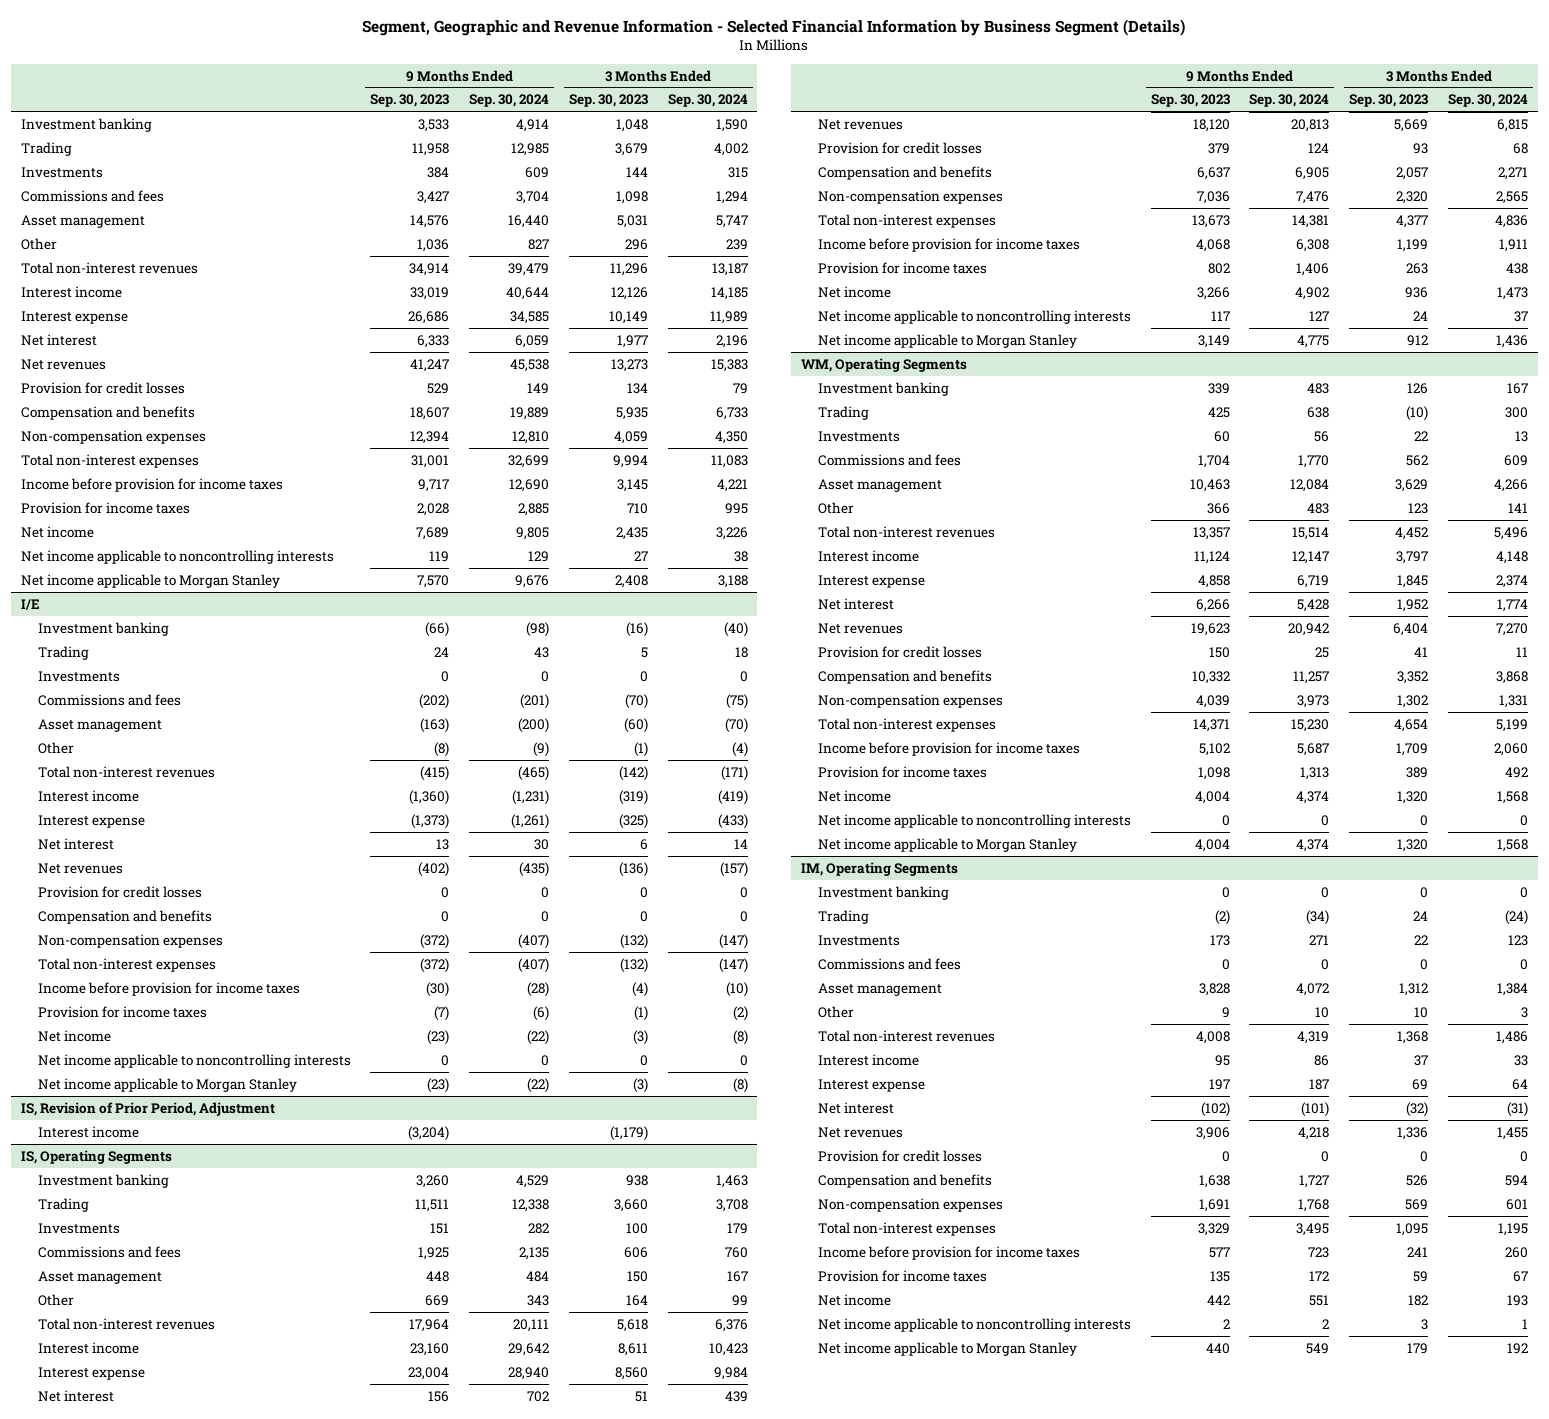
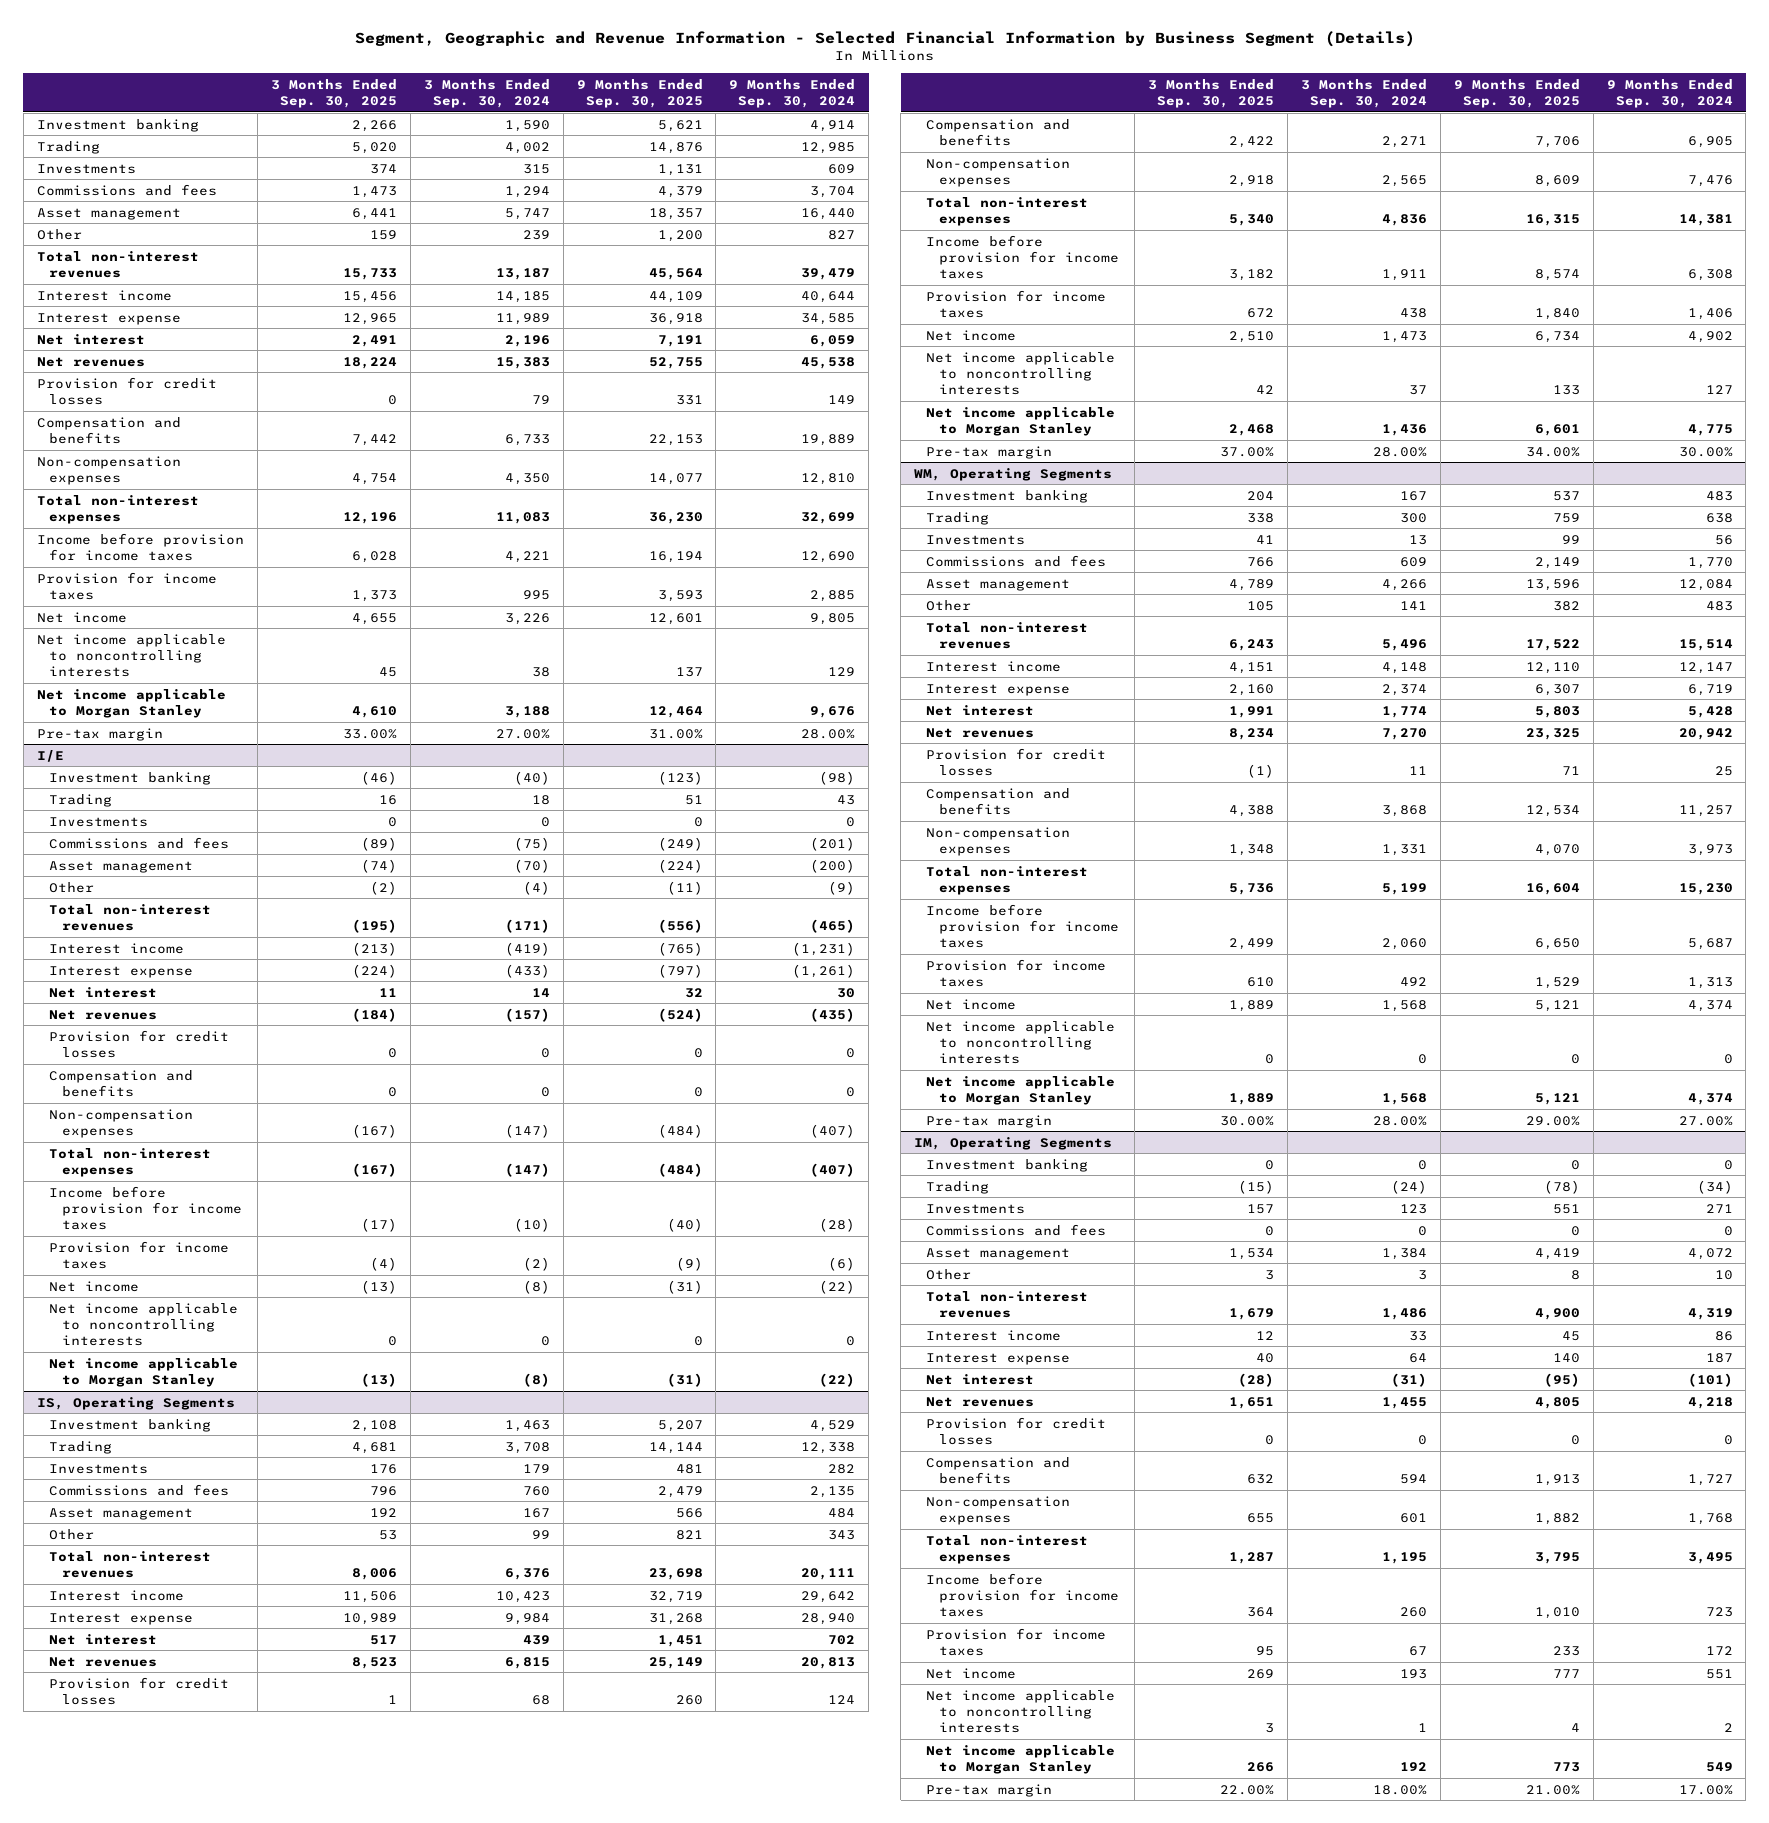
[370,94,450,108] Sep. 30, 2023 -> none
[568,94,648,108] Sep. 30, 2023 -> none
none -> [270,78,397,109] 3 Months Ended Sep. 30, 2025
none -> [576,78,703,109] 9 Months Ended Sep. 30, 2025
none -> [36,727,163,741] Pre-tax margin
[20,1101,275,1116] IS, Revision of Prior Period, Adjustment -> none
[37,1125,139,1138] Interest income -> none
none -> [926,445,1053,459] Pre-tax margin
none -> [926,1114,1053,1128] Pre-tax margin
none -> [926,1783,1053,1797] Pre-tax margin

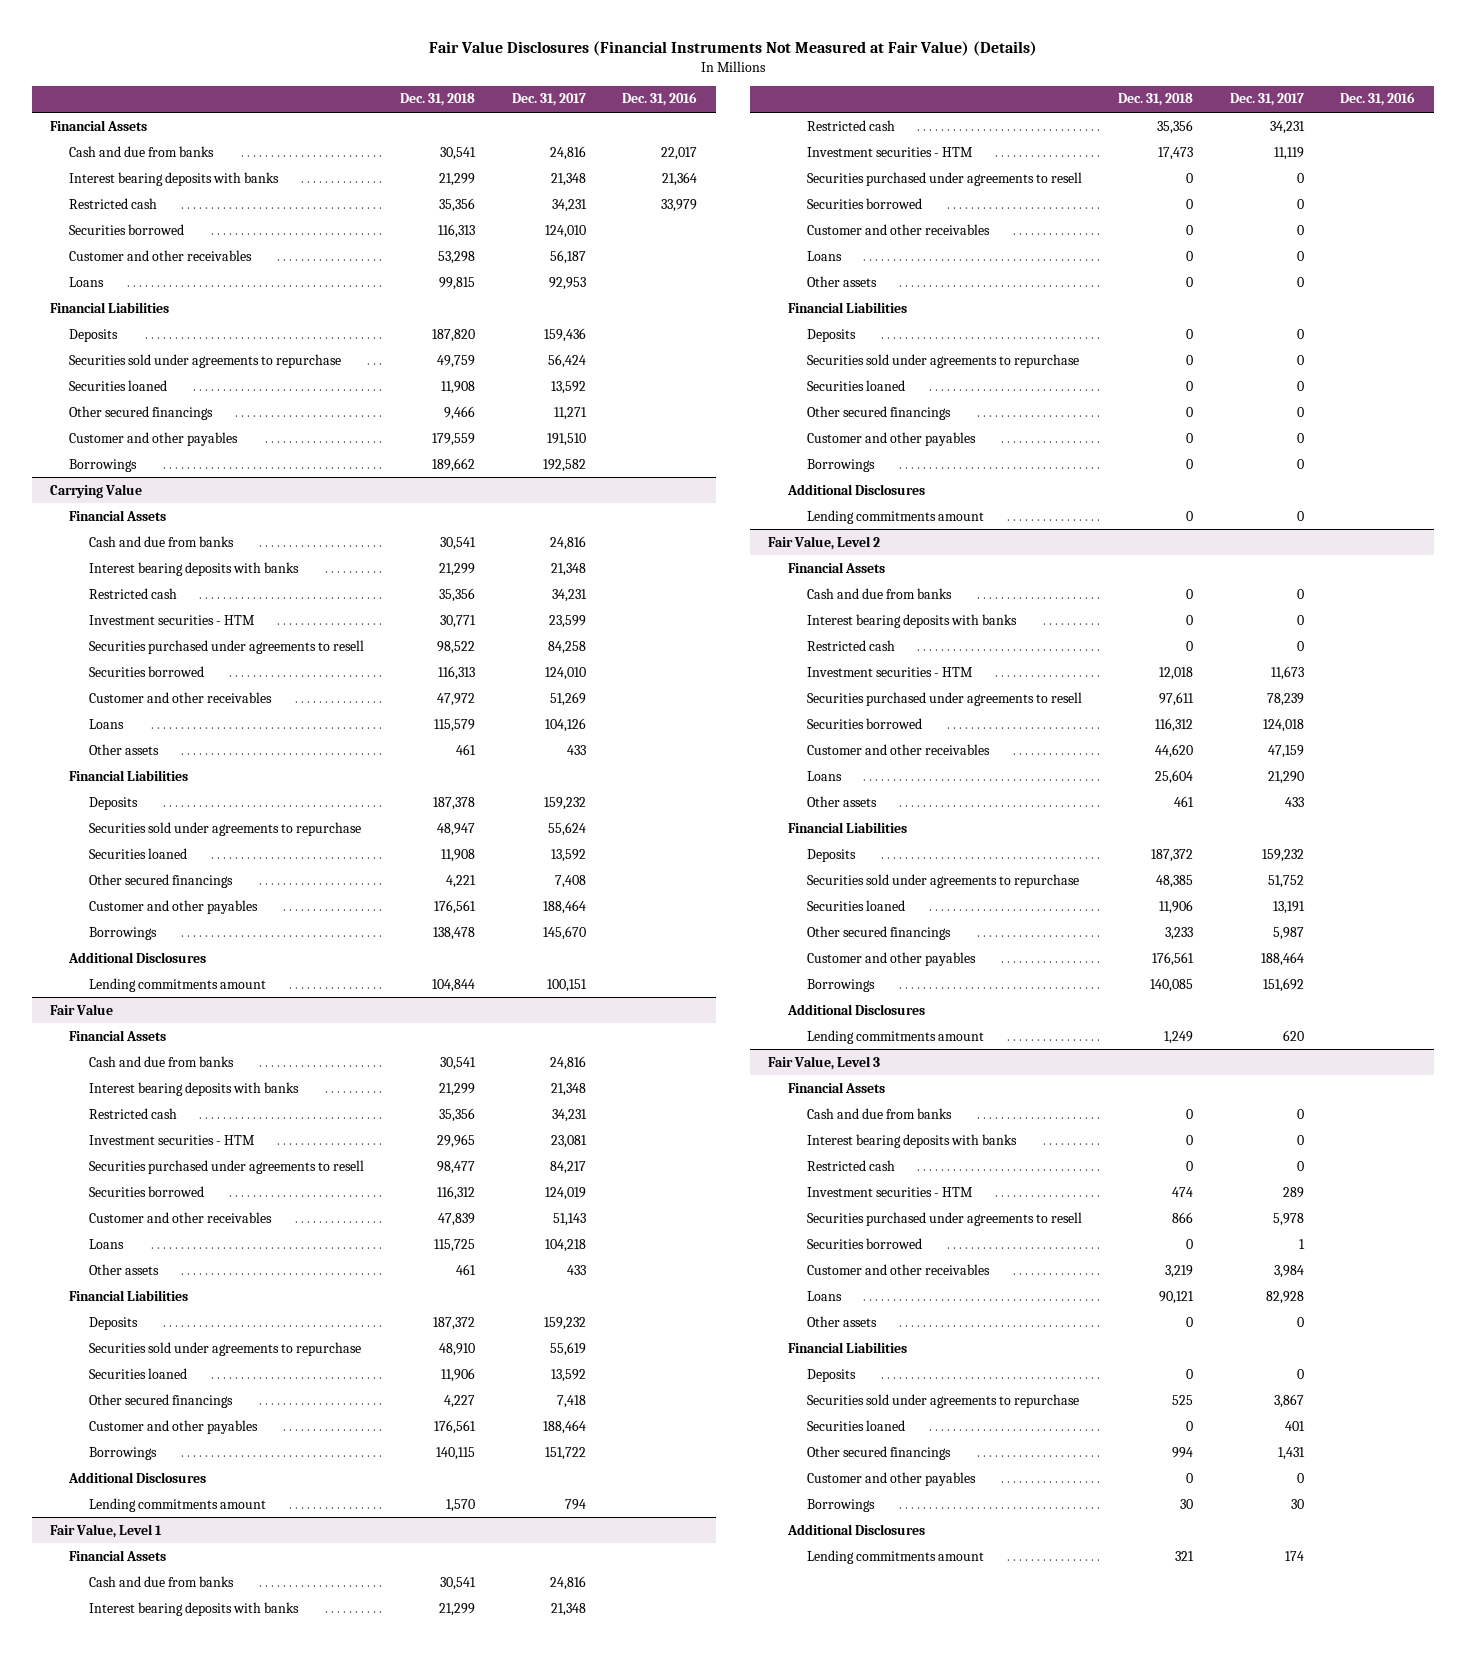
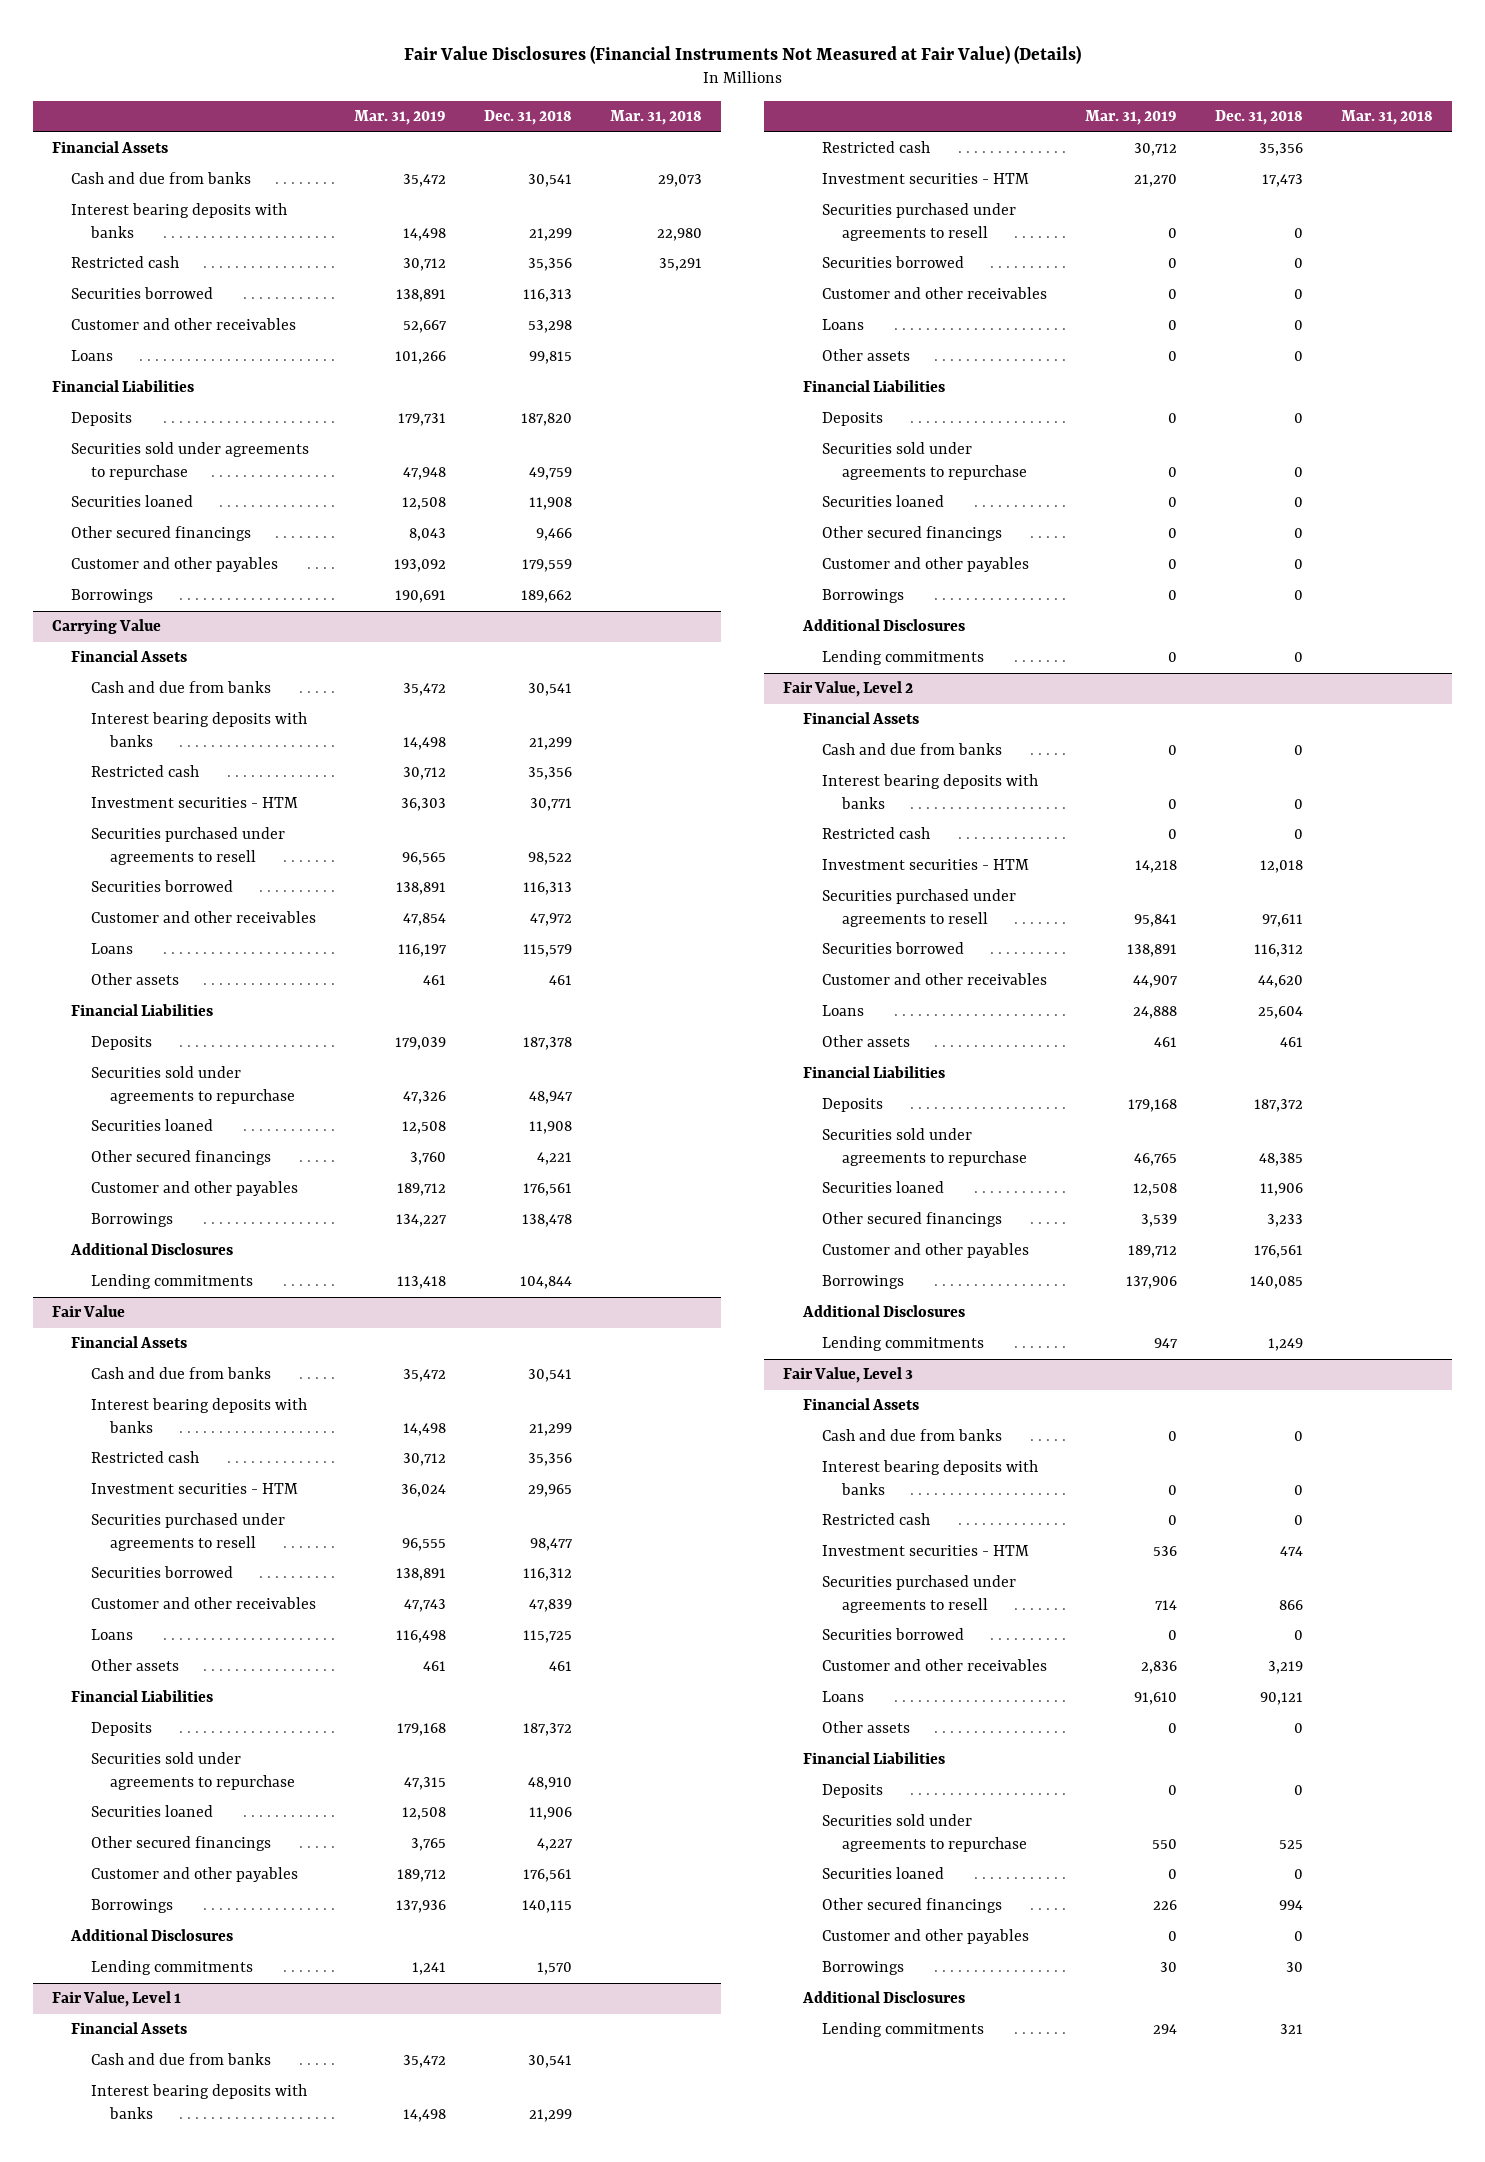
[511,93,586,107] Dec. 31, 2017 -> none
[622,92,698,107] Dec. 31, 2016 -> none
none -> [353,110,446,126] Mar. 31, 2019
none -> [609,110,702,126] Mar. 31, 2018
[88,977,266,992] Lending commitments amount -> [90,1274,253,1290] Lending commitments
[88,1497,266,1512] Lending commitments amount -> [90,1960,253,1976] Lending commitments
[806,509,984,524] Lending commitments amount -> [822,650,985,666] Lending commitments
[806,1029,984,1044] Lending commitments amount -> [822,1336,985,1352] Lending commitments
[806,1549,984,1564] Lending commitments amount -> [822,2022,985,2038] Lending commitments

